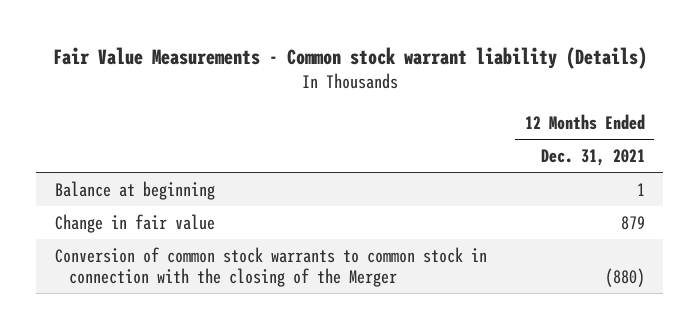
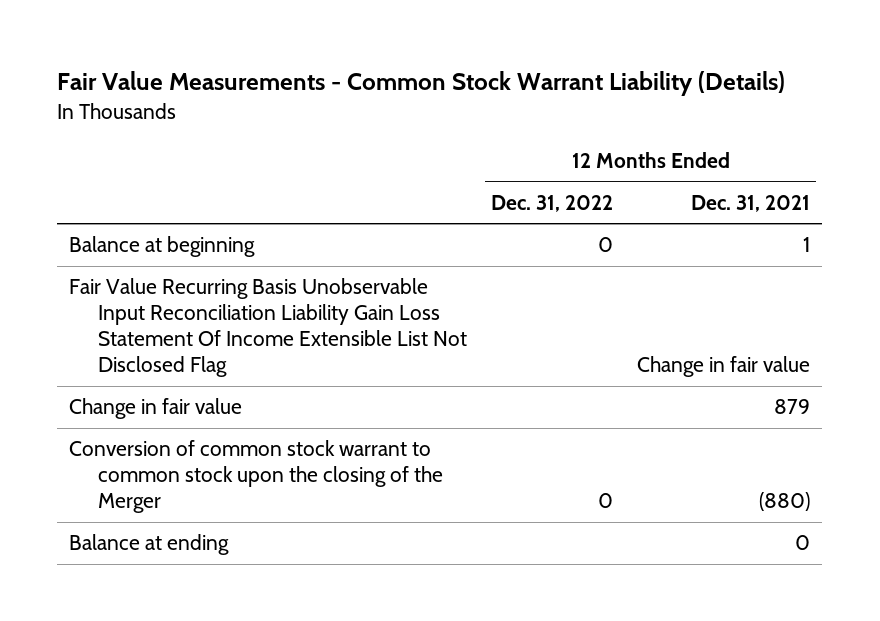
[52,46,647,69] Fair Value Measurements - Common stock warrant liability (Details) -> [57,71,786,97] Fair Value Measurements - Common Stock Warrant Liability (Details)
none -> [491,194,614,212] Dec. 31, 2022
none -> [69,278,468,378] Fair Value Recurring Basis Unobservable Input Reconciliation Liability Gain Loss Statement Of Income Extensible List Not Disclosed Flag
[54,246,487,287] Conversion of common stock warrants to common stock in connection with the closing of the Merger -> [69,440,444,514] Conversion of common stock warrant to common stock upon the closing of the Merger
none -> [69,534,230,556] Balance at ending

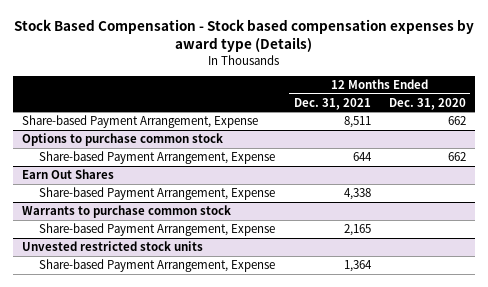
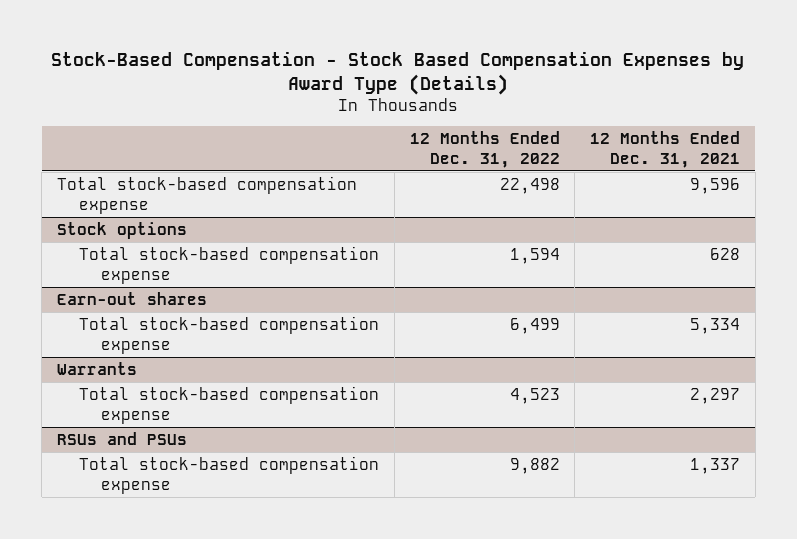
[13,19,474,53] Stock Based Compensation - Stock based compensation expenses by award type (Details) -> [51,50,745,95] Stock-Based Compensation - Stock Based Compensation Expenses by Award Type (Details)
[388,97,466,110] Dec. 31, 2020 -> none
none -> [409,130,560,168] 12 Months Ended Dec. 31, 2022
[22,240,204,251] Unvested restricted stock units -> none
[22,114,259,128] Share-based Payment Arrangement, Expense -> [56,175,357,214] Total stock-based compensation expense
[343,115,371,128] 8,511 -> [690,177,741,194] 9,596
[22,132,224,146] Options to purchase common stock -> [56,221,187,239] Stock options
[39,150,276,164] Share-based Payment Arrangement, Expense -> [78,245,379,284] Total stock-based compensation expense
[352,151,372,161] 644 -> [710,247,741,260] 628
[22,168,115,179] Earn Out Shares -> [56,291,207,305] Earn-out shares
[39,186,276,200] Share-based Payment Arrangement, Expense -> [78,315,379,354] Total stock-based compensation expense
[343,187,371,200] 4,338 -> [690,317,741,334] 5,334
[22,204,232,218] Warrants to purchase common stock -> [56,361,137,375] Warrants
[39,222,276,236] Share-based Payment Arrangement, Expense -> [78,385,379,424] Total stock-based compensation expense
[343,223,371,236] 2,165 -> [690,387,741,404] 2,297
none -> [56,431,187,445] RSUs and PSUs
[39,258,276,272] Share-based Payment Arrangement, Expense -> [78,455,379,494] Total stock-based compensation expense
[343,259,372,272] 1,364 -> [690,457,741,474] 1,337

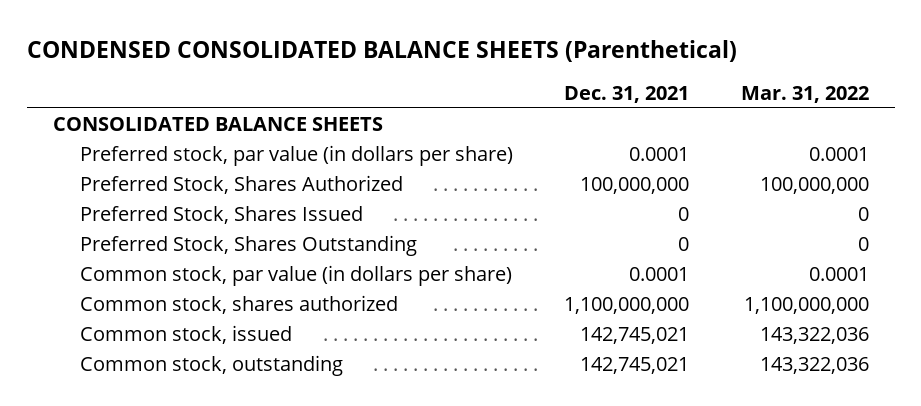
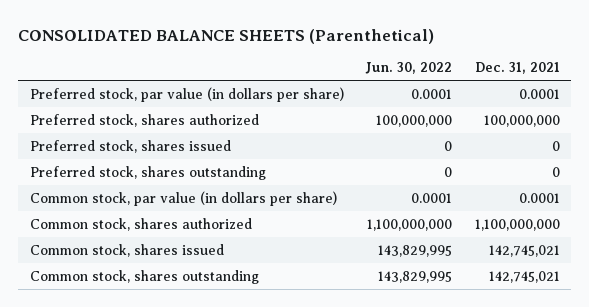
[26,39,737,62] CONDENSED CONSOLIDATED BALANCE SHEETS (Parenthetical) -> [18,28,435,44] CONSOLIDATED BALANCE SHEETS (Parenthetical)
[740,85,869,103] Mar. 31, 2022 -> none
none -> [365,62,453,75] Jun. 30, 2022
[52,116,383,131] CONSOLIDATED BALANCE SHEETS -> none
[79,174,403,194] Preferred Stock, Shares Authorized -> [29,113,259,127] Preferred stock, shares authorized
[79,205,363,224] Preferred Stock, Shares Issued -> [29,139,231,153] Preferred stock, shares issued
[79,234,417,256] Preferred Stock, Shares Outstanding -> [29,165,266,180] Preferred stock, shares outstanding
[79,324,292,344] Common stock, issued -> [29,243,224,257] Common stock, shares issued
[79,354,343,376] Common stock, outstanding -> [29,269,259,284] Common stock, shares outstanding

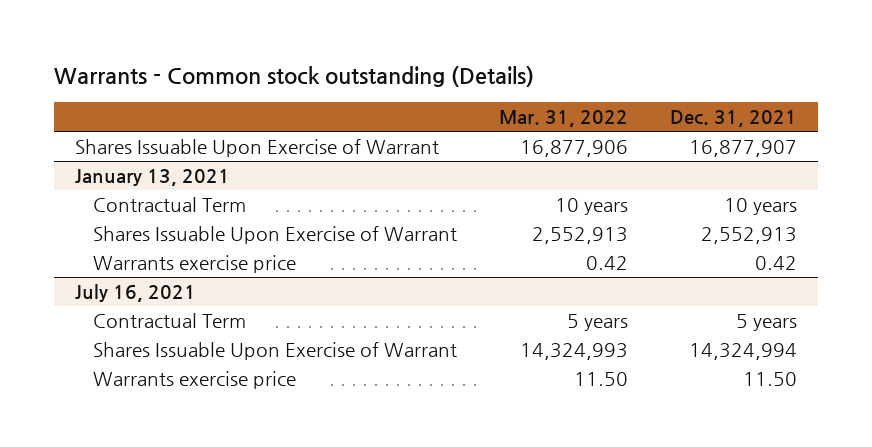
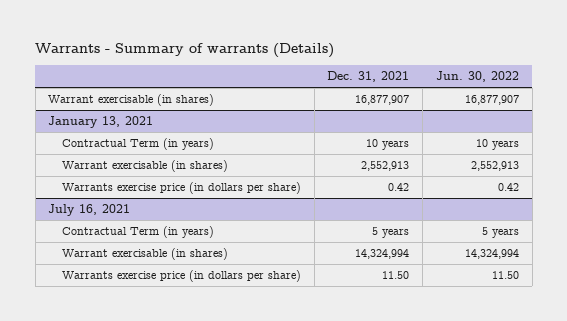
[54,66,535,88] Warrants - Common stock outstanding (Details) -> [35,43,335,59] Warrants - Summary of warrants (Details)
[498,109,628,127] Mar. 31, 2022 -> none
none -> [435,71,519,83] Jun. 30, 2022
[75,139,440,158] Shares Issuable Upon Exercise of Warrant -> [48,94,215,107] Warrant exercisable (in shares)
[92,197,246,213] Contractual Term -> [61,138,214,151] Contractual Term (in years)
[92,226,457,245] Shares Issuable Upon Exercise of Warrant -> [61,160,228,173] Warrant exercisable (in shares)
[92,255,296,274] Warrants exercise price -> [61,182,301,195] Warrants exercise price (in dollars per share)
[92,313,246,329] Contractual Term -> [61,226,214,239] Contractual Term (in years)
[92,342,457,361] Shares Issuable Upon Exercise of Warrant -> [61,248,228,261] Warrant exercisable (in shares)
[92,371,296,390] Warrants exercise price -> [61,270,301,283] Warrants exercise price (in dollars per share)

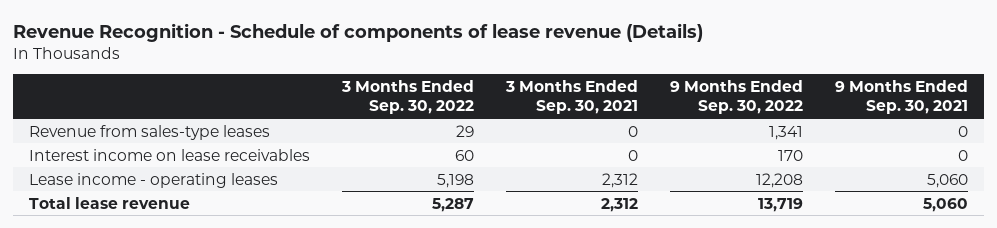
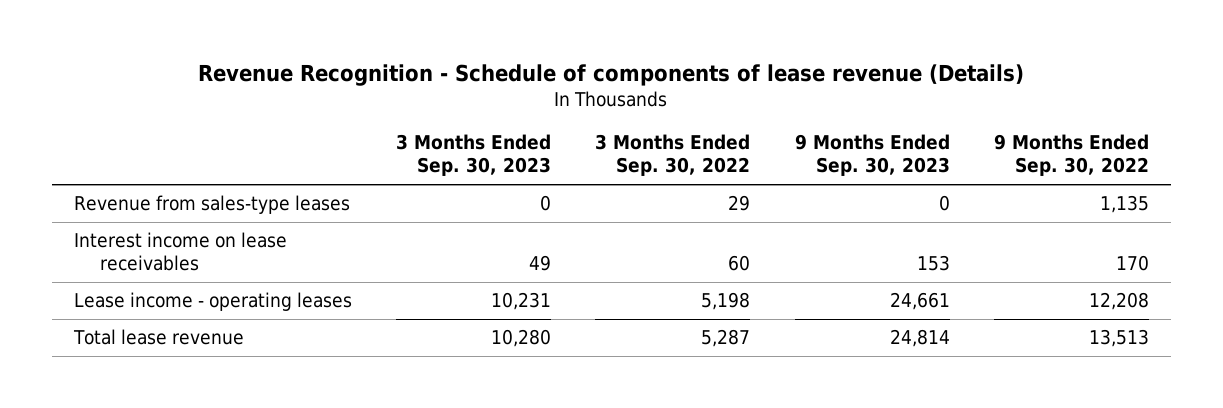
[505,79,639,115] 3 Months Ended Sep. 30, 2021 -> none
[835,79,969,115] 9 Months Ended Sep. 30, 2021 -> none
none -> [396,134,552,177] 3 Months Ended Sep. 30, 2023
none -> [794,134,950,177] 9 Months Ended Sep. 30, 2023
[769,125,804,140] 1,341 -> [1099,195,1149,214] 1,135
[758,197,804,212] 13,719 -> [1088,329,1149,348] 13,513

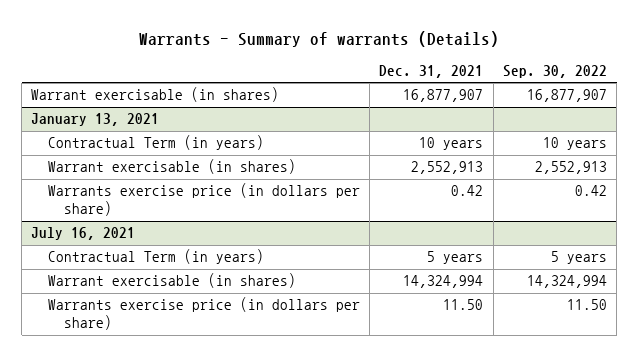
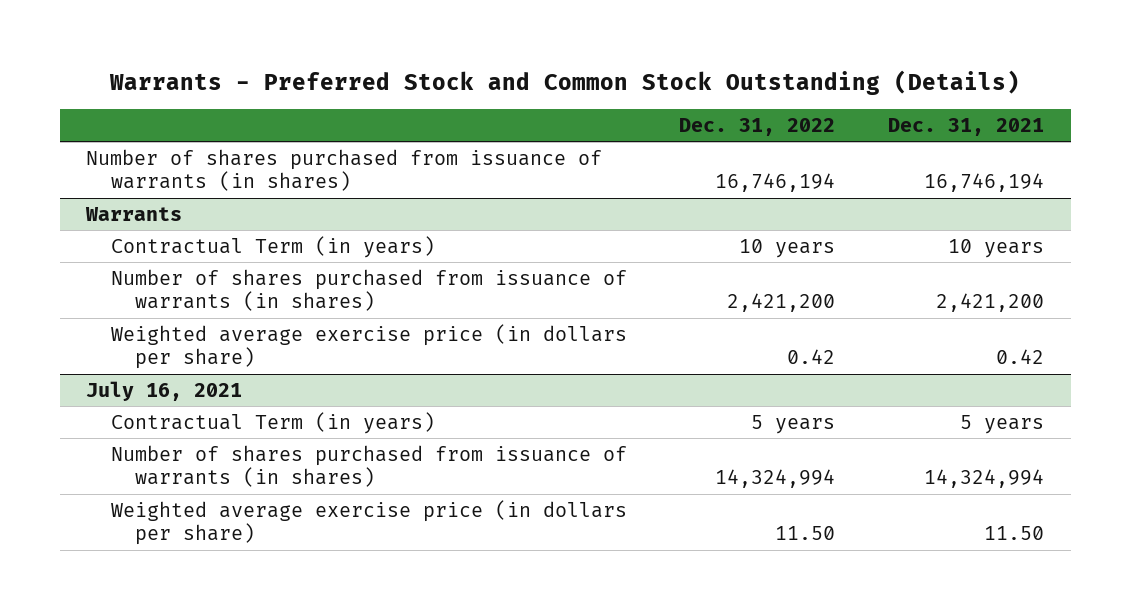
[139,31,500,48] Warrants - Summary of warrants (Details) -> [109,69,1021,95] Warrants - Preferred Stock and Common Stock Outstanding (Details)
[503,64,608,78] Sep. 30, 2022 -> none
none -> [679,118,836,137] Dec. 31, 2022
[31,87,280,103] Warrant exercisable (in shares) -> [86,148,603,192] Number of shares purchased from issuance of warrants (in shares)
[403,89,484,103] 16,877,907 -> [924,173,1045,193] 16,746,194
[31,113,160,127] January 13, 2021 -> [85,206,183,221] Warrants
[47,159,296,175] Warrant exercisable (in shares) -> [110,268,627,312] Number of shares purchased from issuance of warrants (in shares)
[411,161,484,175] 2,552,913 -> [936,293,1045,313] 2,421,200
[47,183,360,217] Warrants exercise price (in dollars per share) -> [110,323,627,370] Weighted average exercise price (in dollars per share)
[47,273,296,289] Warrant exercisable (in shares) -> [110,444,627,488] Number of shares purchased from issuance of warrants (in shares)
[47,297,360,331] Warrants exercise price (in dollars per share) -> [110,499,627,546] Weighted average exercise price (in dollars per share)

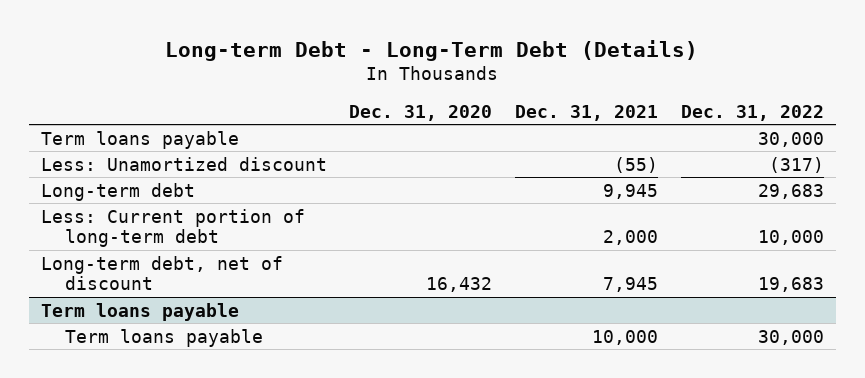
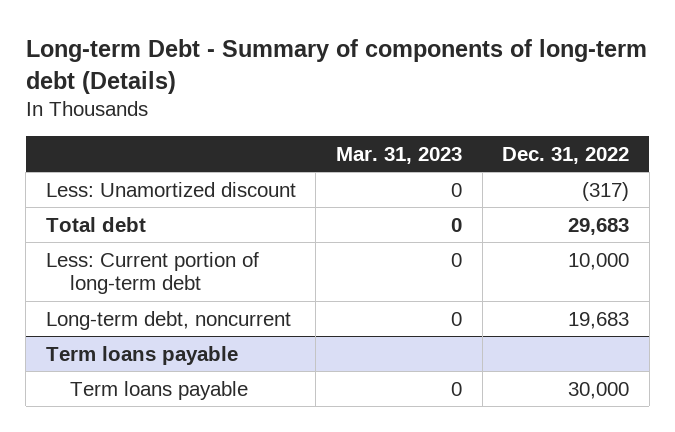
[165,39,699,61] Long-term Debt - Long-Term Debt (Details) -> [25,39,647,94] Long-term Debt - Summary of components of long-term debt (Details)
[349,104,493,121] Dec. 31, 2020 -> none
[515,104,659,121] Dec. 31, 2021 -> none
none -> [336,146,463,164] Mar. 31, 2023
[40,130,239,149] Term loans payable -> none
[40,182,195,201] Long-term debt -> [45,216,146,232] Total debt
[40,255,283,291] Long-term debt, net of discount -> [45,310,291,330] Long-term debt, noncurrent

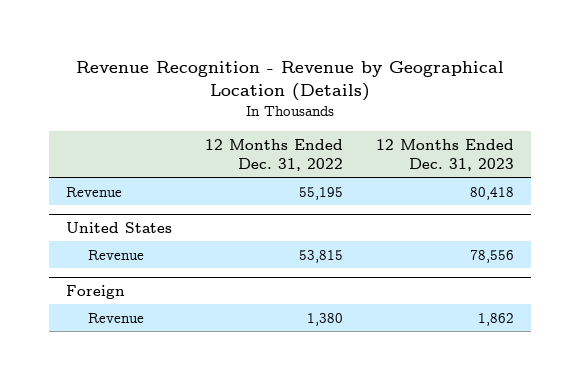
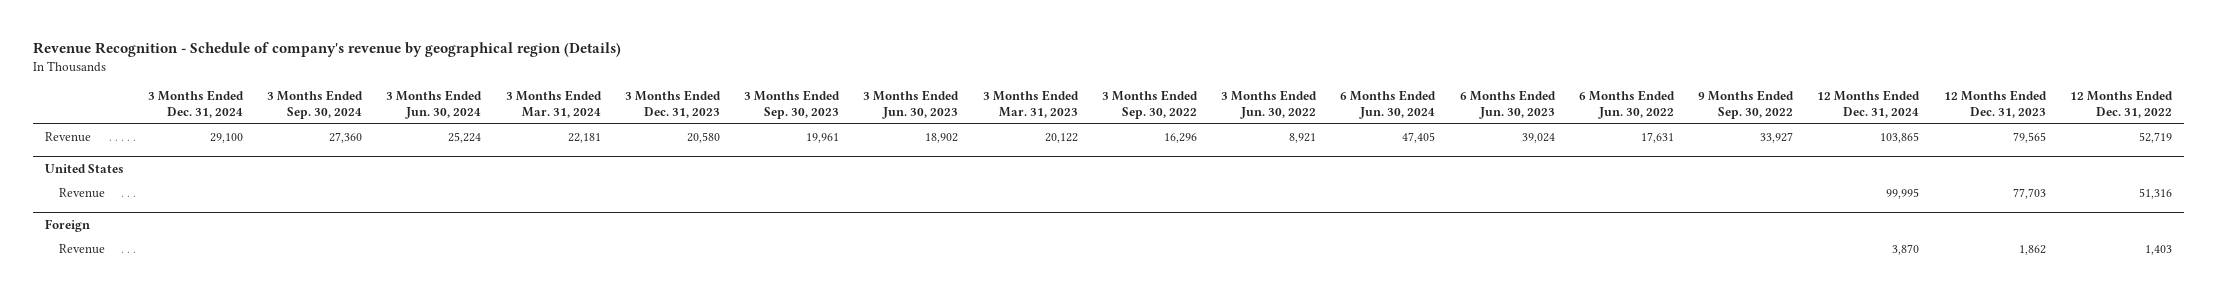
[76,60,505,101] Revenue Recognition - Revenue by Geographical Location (Details) -> [32,42,621,58] Revenue Recognition - Schedule of company's revenue by geographical region (Details)
none -> [147,90,244,119] 3 Months Ended Dec. 31, 2024
none -> [267,90,364,120] 3 Months Ended Sep. 30, 2024
none -> [386,90,483,120] 3 Months Ended Jun. 30, 2024
none -> [505,90,602,119] 3 Months Ended Mar. 31, 2024
none -> [624,90,721,119] 3 Months Ended Dec. 31, 2023
none -> [744,90,841,120] 3 Months Ended Sep. 30, 2023
none -> [863,90,960,120] 3 Months Ended Jun. 30, 2023
none -> [982,90,1079,119] 3 Months Ended Mar. 31, 2023
none -> [1101,90,1198,120] 3 Months Ended Sep. 30, 2022
none -> [1221,90,1318,120] 3 Months Ended Jun. 30, 2022
none -> [1340,90,1437,120] 6 Months Ended Jun. 30, 2024
none -> [1459,90,1556,120] 6 Months Ended Jun. 30, 2023
none -> [1578,90,1675,120] 6 Months Ended Jun. 30, 2022
none -> [1698,90,1795,120] 9 Months Ended Sep. 30, 2022
none -> [1817,90,1921,119] 12 Months Ended Dec. 31, 2024
[299,186,344,200] 55,195 -> [2138,132,2172,144] 52,719
[470,186,515,200] 80,418 -> [2012,132,2046,144] 79,565
[299,249,344,263] 53,815 -> [2138,188,2172,200] 51,316
[470,249,515,263] 78,556 -> [2012,188,2046,200] 77,703
[307,312,344,326] 1,380 -> [2144,245,2172,256] 1,403

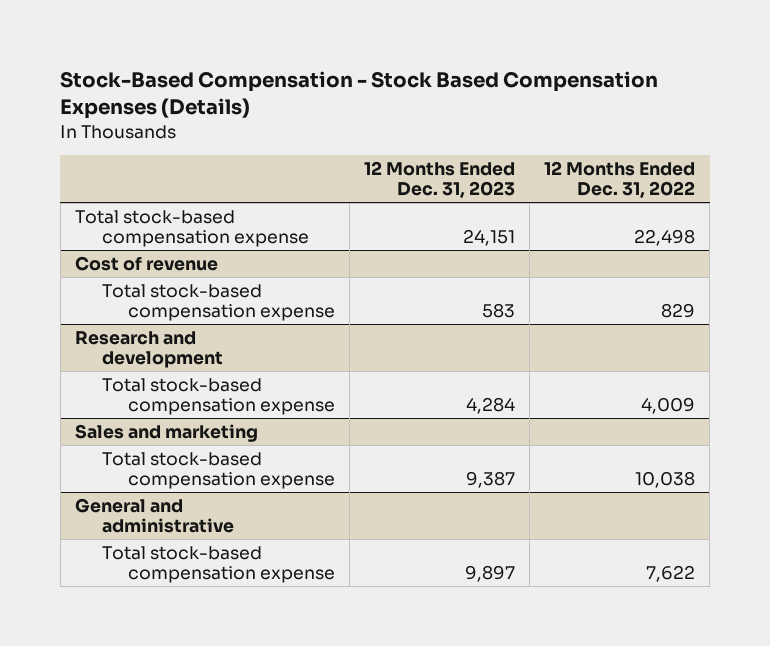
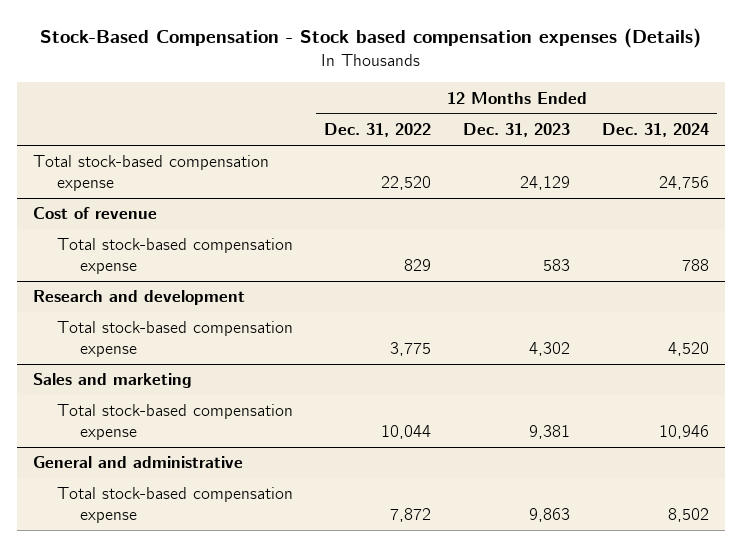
[60,71,659,120] Stock-Based Compensation - Stock Based Compensation Expenses (Details) -> [39,28,701,49] Stock-Based Compensation - Stock based compensation expenses (Details)
none -> [601,123,709,138] Dec. 31, 2024
[463,228,516,246] 24,151 -> [520,176,571,191] 24,129
[634,228,696,246] 22,498 -> [381,176,432,191] 22,520
[466,396,516,414] 4,284 -> [529,342,571,357] 4,302
[641,396,696,414] 4,009 -> [390,342,432,357] 3,775
[466,470,516,488] 9,387 -> [529,425,571,440] 9,381
[635,470,696,488] 10,038 -> [381,425,432,440] 10,044
[465,564,516,582] 9,897 -> [529,508,571,523] 9,863
[646,564,696,582] 7,622 -> [390,508,432,523] 7,872

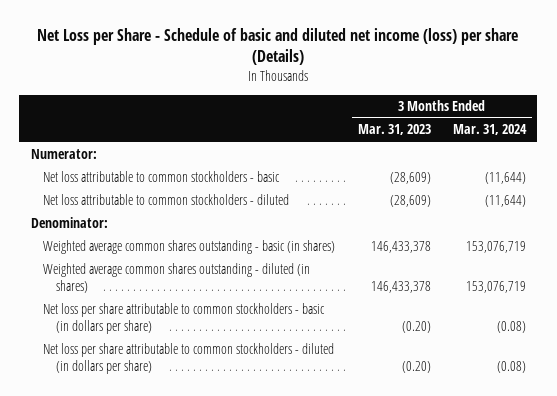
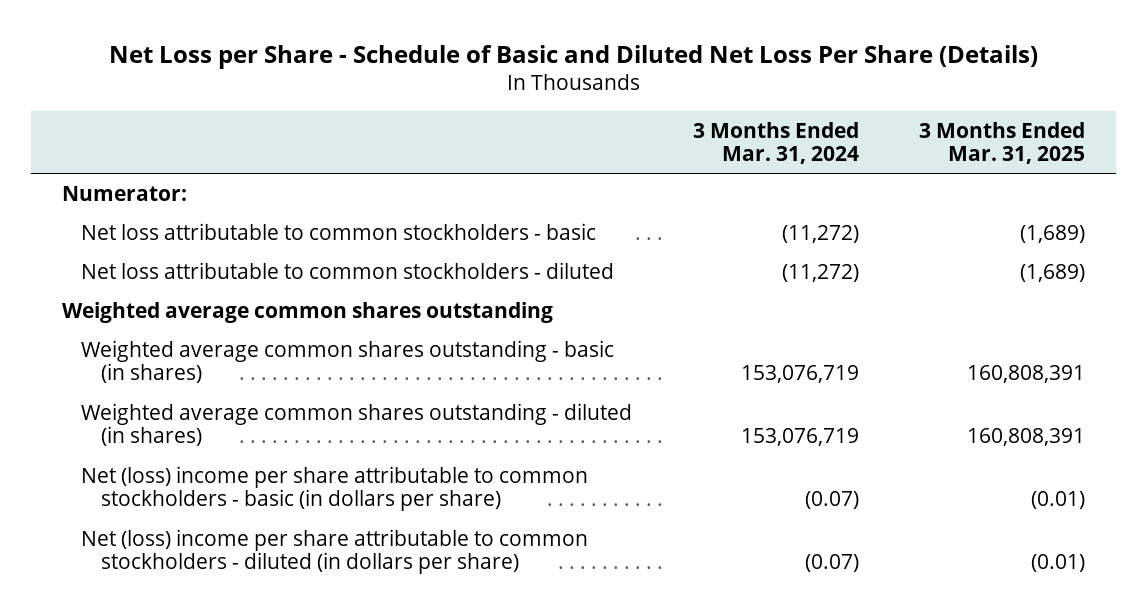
[37,27,519,66] Net Loss per Share - Schedule of basic and diluted net income (loss) per share (Details) -> [108,44,1038,69] Net Loss per Share - Schedule of Basic and Diluted Net Loss Per Share (Details)
[357,124,431,136] Mar. 31, 2023 -> none
none -> [919,121,1086,165] 3 Months Ended Mar. 31, 2025
[485,171,527,184] (11,644) -> [781,224,859,243] (11,272)
[485,194,527,207] (11,644) -> [781,263,859,282] (11,272)
[30,216,108,228] Denominator: -> [61,301,553,323] Weighted average common shares outstanding
[43,302,326,334] Net loss per share attributable to common stockholders - basic (in dollars per share) -> [81,465,589,512] Net (loss) income per share attributable to common stockholders - basic (in dollars per share)
[497,320,527,333] (0.08) -> [804,491,859,510] (0.07)
[43,342,335,374] Net loss per share attributable to common stockholders - diluted (in dollars per share) -> [81,528,589,575] Net (loss) income per share attributable to common stockholders - diluted (in dollars per share)
[497,360,527,373] (0.08) -> [804,554,859,573] (0.07)

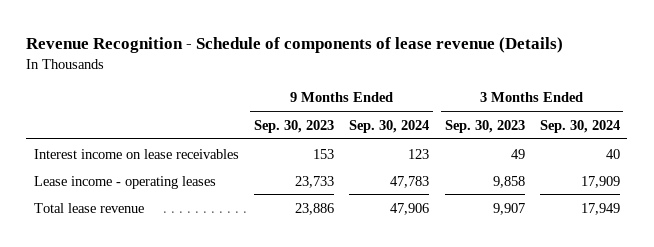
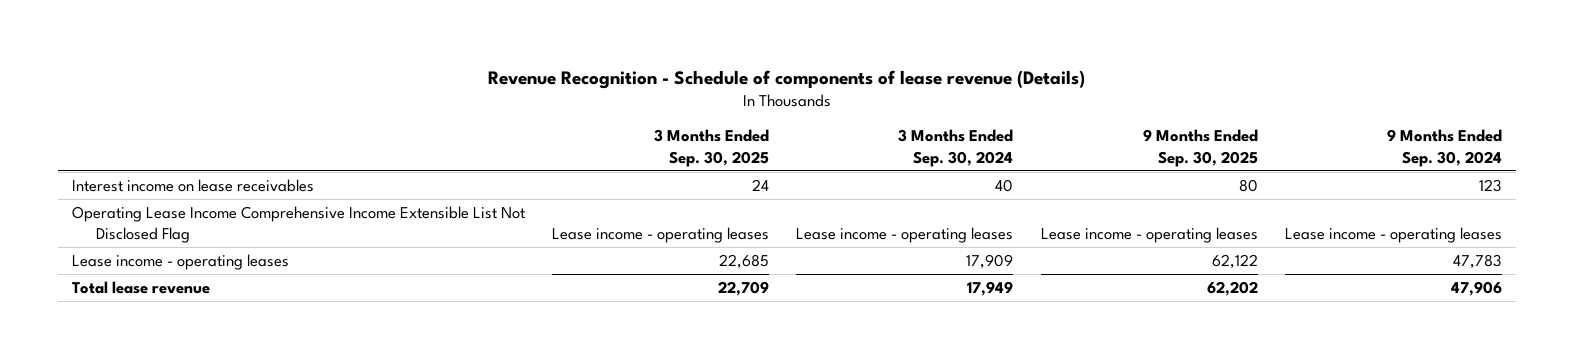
[254,119,335,133] Sep. 30, 2023 -> none
[444,119,525,133] Sep. 30, 2023 -> none
none -> [653,129,769,167] 3 Months Ended Sep. 30, 2025
none -> [1142,129,1258,167] 9 Months Ended Sep. 30, 2025
none -> [71,205,525,244] Operating Lease Income Comprehensive Income Extensible List Not Disclosed Flag

